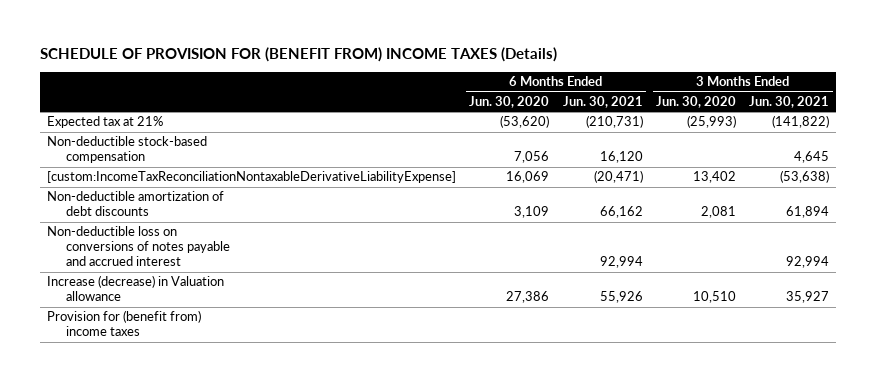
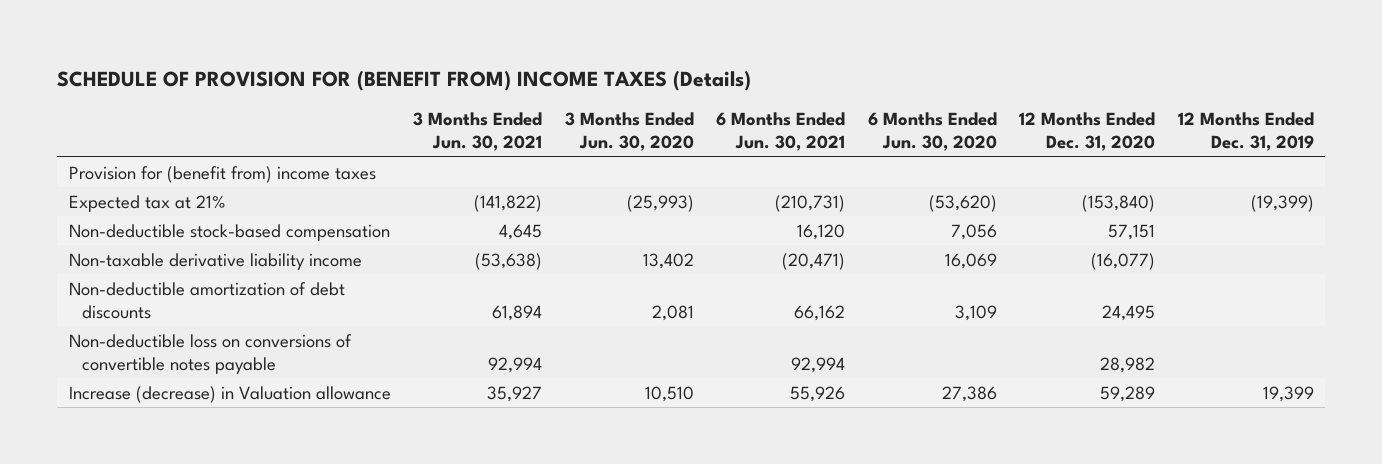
none -> [1019,112,1156,152] 12 Months Ended Dec. 31, 2020
none -> [1177,112,1314,152] 12 Months Ended Dec. 31, 2019
[46,310,201,337] Provision for (benefit from) income taxes -> [68,165,376,183] Provision for (benefit from) income taxes
[46,171,456,184] [custom:IncomeTaxReconciliationNontaxableDerivativeLiabilityExpense] -> [68,252,362,270] Non-taxable derivative liability income
[46,226,230,267] Non-deductible loss on conversions of notes payable and accrued interest -> [68,333,352,374] Non-deductible loss on conversions of convertible notes payable

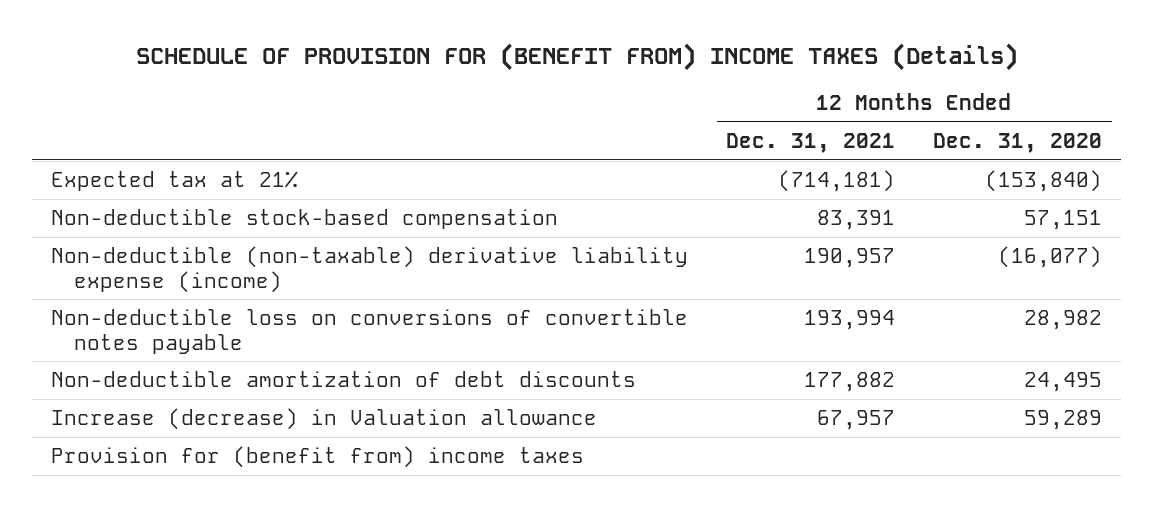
[413,112,543,152] 3 Months Ended Jun. 30, 2021 -> none
[564,112,694,152] 3 Months Ended Jun. 30, 2020 -> none
[716,112,846,152] 6 Months Ended Jun. 30, 2021 -> none
[867,112,997,152] 6 Months Ended Jun. 30, 2020 -> none
[1177,112,1314,152] 12 Months Ended Dec. 31, 2019 -> none
none -> [726,133,896,154] Dec. 31, 2021
[68,252,362,270] Non-taxable derivative liability income -> [50,246,688,293] Non-deductible (non-taxable) derivative liability expense (income)
[68,281,345,319] Non-deductible amortization of debt discounts -> [50,371,636,388] Non-deductible amortization of debt discounts
[68,165,376,183] Provision for (benefit from) income taxes -> [50,446,584,469] Provision for (benefit from) income taxes

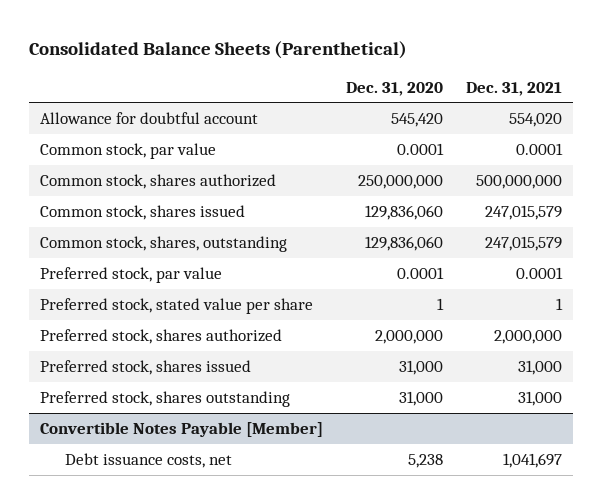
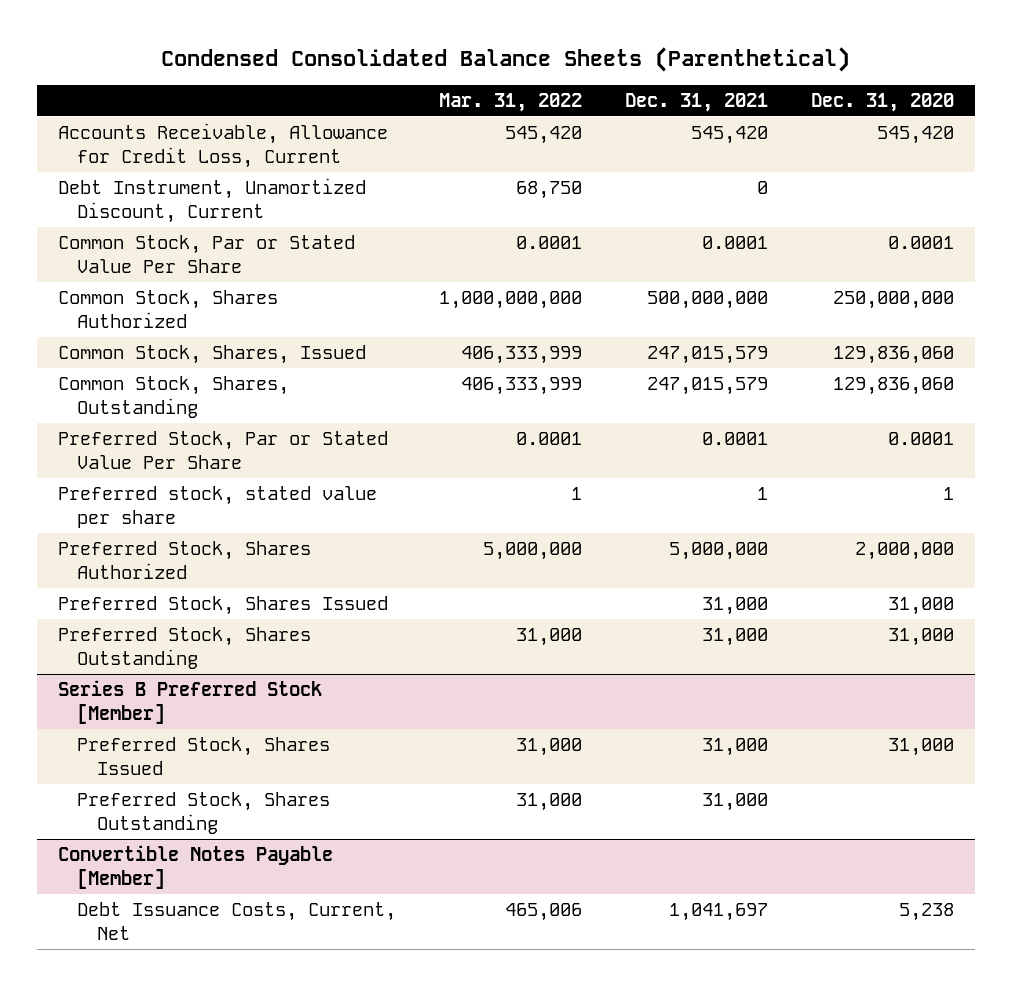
[29,40,408,59] Consolidated Balance Sheets (Parenthetical) -> [160,47,850,73] Condensed Consolidated Balance Sheets (Parenthetical)
none -> [439,93,583,113] Mar. 31, 2022
[40,112,259,125] Allowance for doubtful account -> [57,123,388,169] Accounts Receivable, Allowance for Credit Loss, Current
[508,113,562,128] 554,020 -> [691,126,769,145] 545,420
none -> [57,178,366,224] Debt Instrument, Unamortized Discount, Current
[40,143,217,160] Common stock, par value -> [57,235,355,274] Common Stock, Par or Stated Value Per Share
[40,174,277,190] Common stock, shares authorized -> [57,290,278,329] Common Stock, Shares Authorized
[40,205,246,221] Common stock, shares issued -> [57,345,366,365] Common Stock, Shares, Issued
[40,236,288,253] Common stock, shares, outstanding -> [57,376,289,419] Common Stock, Shares, Outstanding
[40,267,223,284] Preferred stock, par value -> [57,431,388,470] Preferred Stock, Par or Stated Value Per Share
[40,329,283,345] Preferred stock, shares authorized -> [57,541,311,580] Preferred Stock, Shares Authorized
[493,330,562,345] 2,000,000 -> [669,542,769,561] 5,000,000
[40,360,252,376] Preferred stock, shares issued -> [57,596,388,616] Preferred Stock, Shares Issued
[40,391,291,408] Preferred stock, shares outstanding -> [57,627,311,670] Preferred Stock, Shares Outstanding
none -> [57,680,322,725] Series B Preferred Stock [Member]
none -> [77,737,331,776] Preferred Stock, Shares Issued
none -> [77,792,331,835] Preferred Stock, Shares Outstanding
[64,453,232,469] Debt issuance costs, net -> [77,902,397,941] Debt Issuance Costs, Current, Net

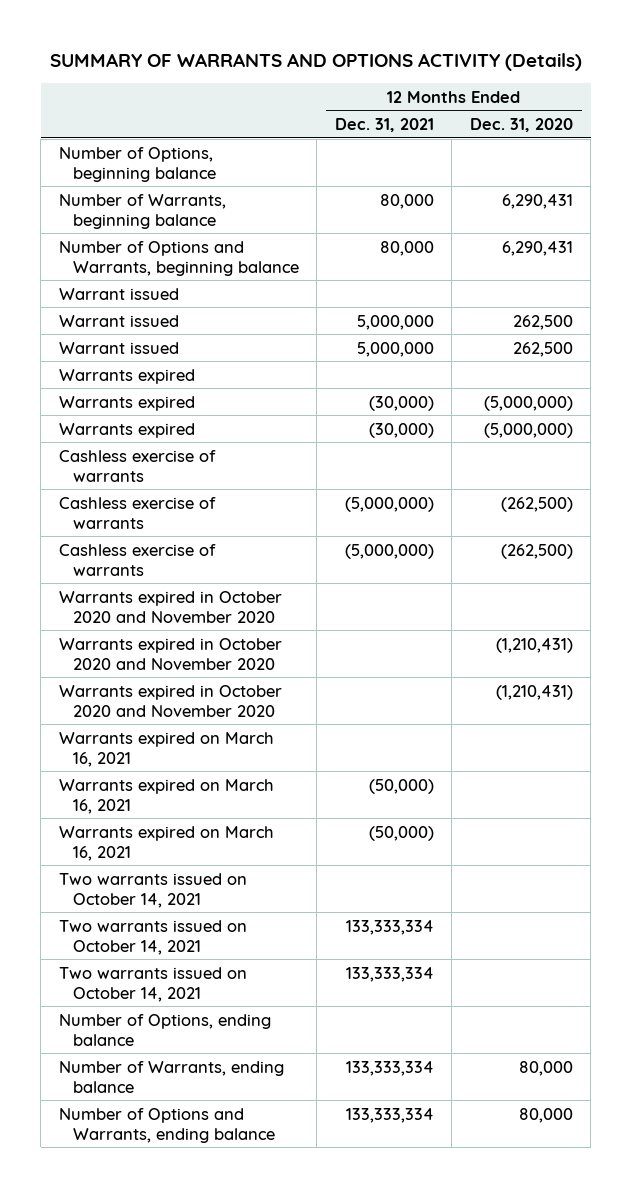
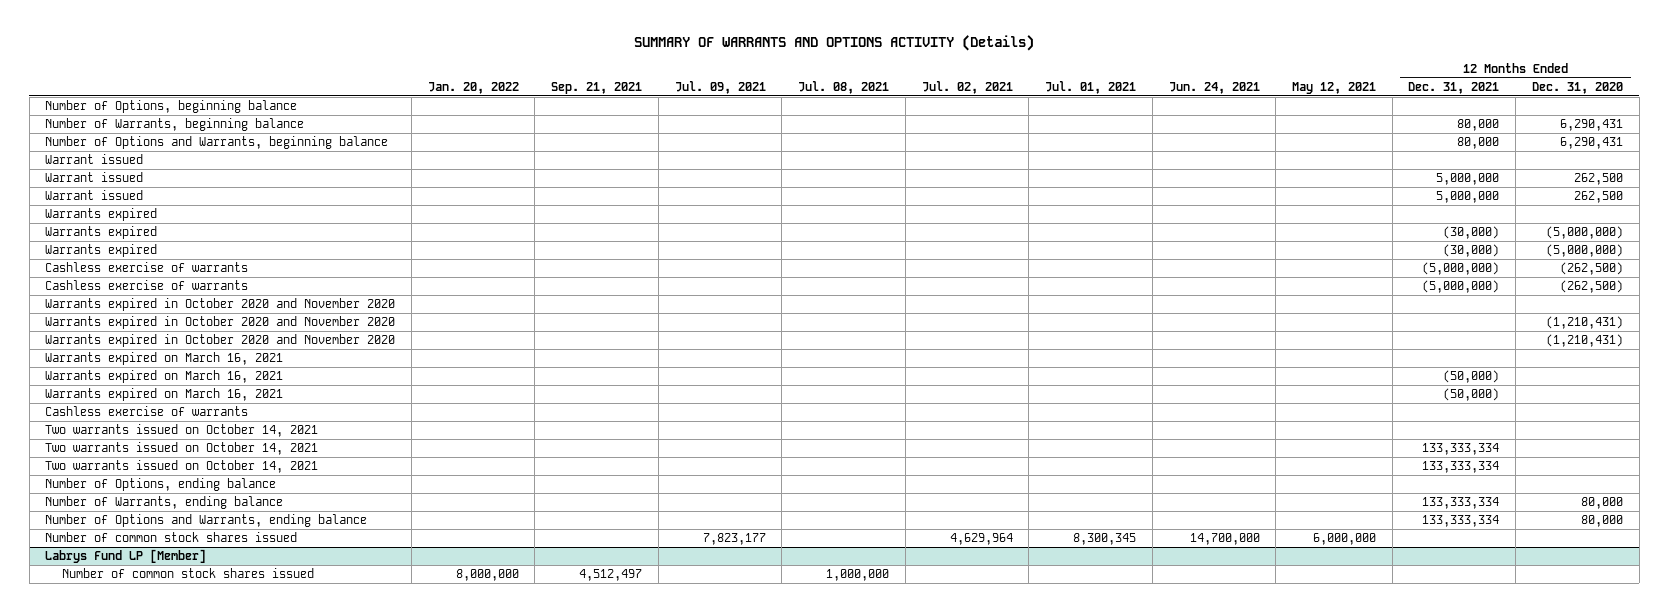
none -> [427,81,519,94] Jan. 20, 2022
none -> [551,81,643,94] Sep. 21, 2021
none -> [674,80,766,94] Jul. 09, 2021
none -> [798,80,890,94] Jul. 08, 2021
none -> [921,80,1013,94] Jul. 02, 2021
none -> [1045,80,1137,94] Jul. 01, 2021
none -> [1168,81,1260,94] Jun. 24, 2021
none -> [1291,81,1376,94] May 12, 2021
[58,449,216,482] Cashless exercise of warrants -> [45,406,249,417] Cashless exercise of warrants
none -> [45,532,298,543] Number of common stock shares issued
none -> [45,549,207,564] Labrys Fund LP [Member]
none -> [62,568,315,579] Number of common stock shares issued

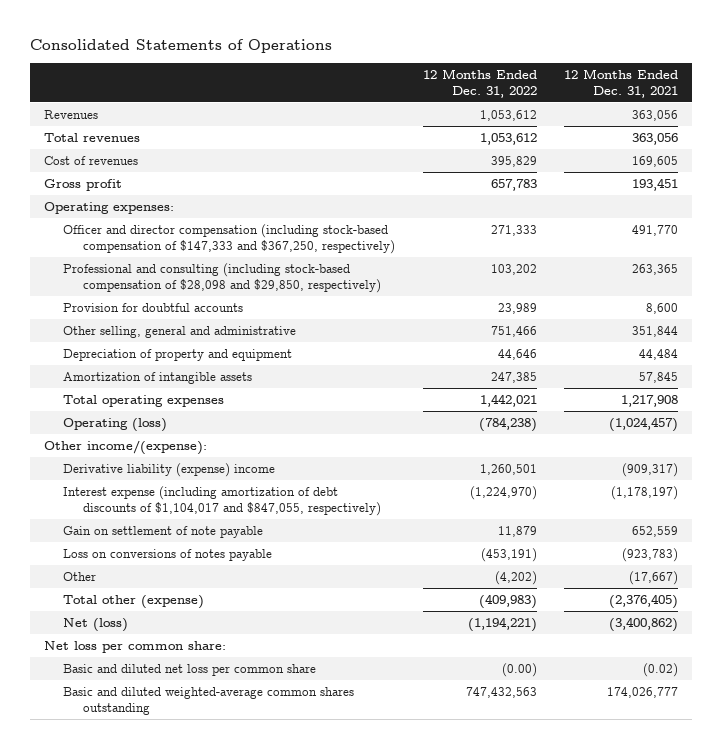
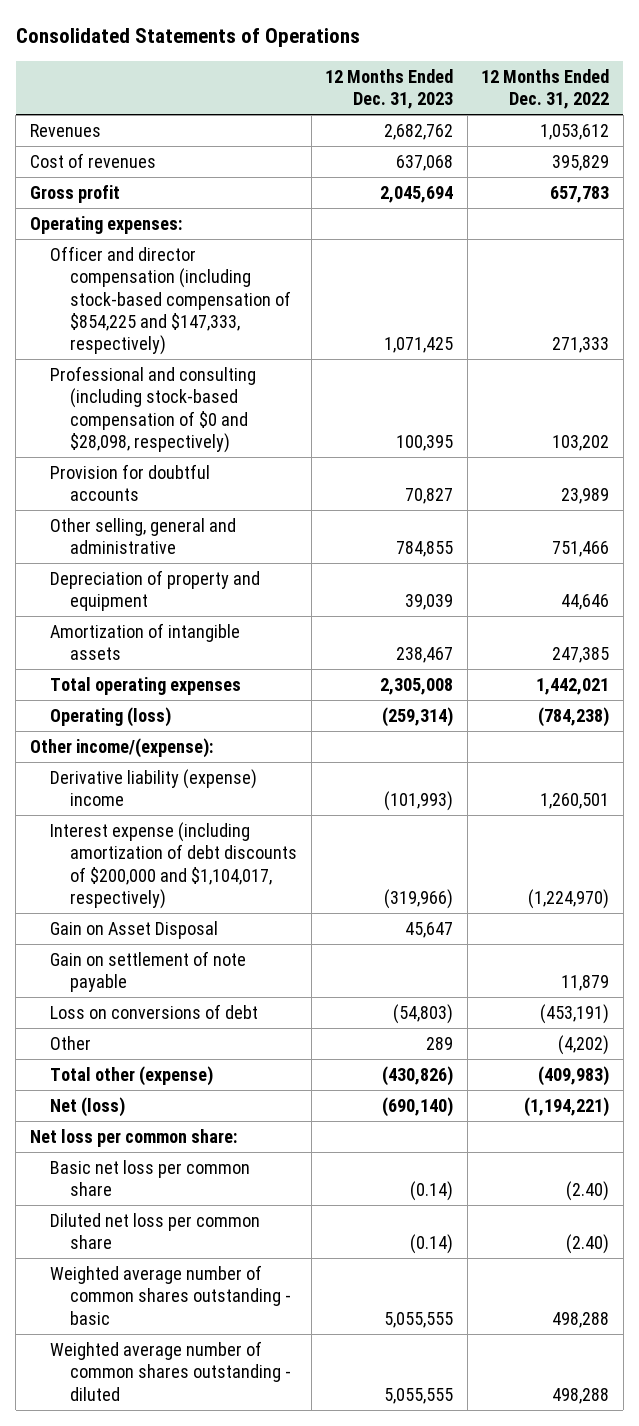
[564,68,679,98] 12 Months Ended Dec. 31, 2021 -> none
none -> [325,68,454,110] 12 Months Ended Dec. 31, 2023
[43,133,140,143] Total revenues -> none
[63,224,396,254] Officer and director compensation (including stock-based compensation of $147,333 and $367,250, respectively) -> [50,245,292,356] Officer and director compensation (including stock-based compensation of $854,225 and $147,333, respectively)
[63,263,382,293] Professional and consulting (including stock-based compensation of $28,098 and $29,850, respectively) -> [50,365,257,453] Professional and consulting (including stock-based compensation of $0 and $28,098, respectively)
[63,486,382,516] Interest expense (including amortization of debt discounts of $1,104,017 and $847,055, respectively) -> [50,821,298,909] Interest expense (including amortization of debt discounts of $200,000 and $1,104,017, respectively)
none -> [50,920,219,939] Gain on Asset Disposal
[63,549,273,562] Loss on conversions of notes payable -> [50,1003,259,1019] Loss on conversions of debt
[63,664,317,677] Basic and diluted net loss per common share -> [50,1159,251,1197] Basic net loss per common share
[501,663,537,678] (0.00) -> [566,1181,610,1202] (2.40)
none -> [50,1212,261,1250] Diluted net loss per common share
[63,687,355,715] Basic and diluted weighted-average common shares outstanding -> [50,1264,292,1325] Weighted average number of common shares outstanding - basic
[465,687,537,699] 747,432,563 -> [552,1311,610,1328] 498,288
none -> [50,1340,292,1401] Weighted average number of common shares outstanding - diluted

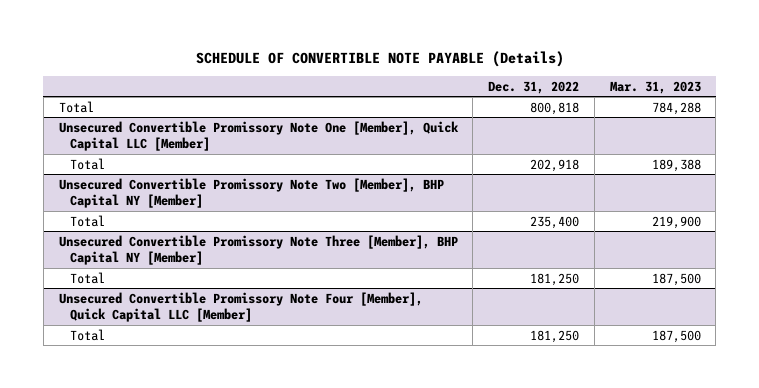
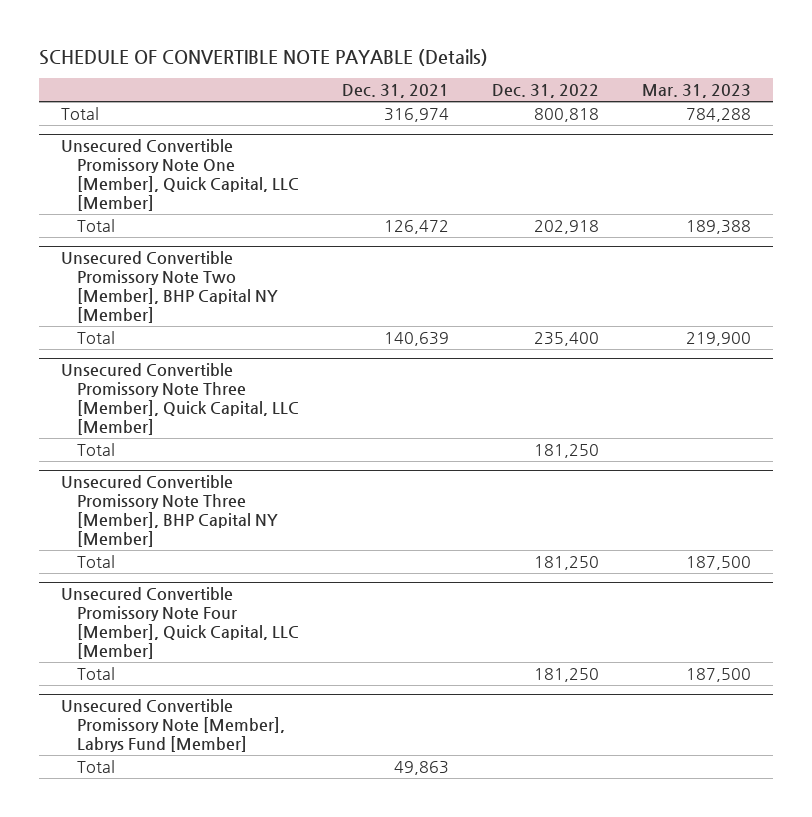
none -> [341,84,449,99] Dec. 31, 2021
[58,120,459,151] Unsecured Convertible Promissory Note One [Member], Quick Capital LLC [Member] -> [60,139,299,212] Unsecured Convertible Promissory Note One [Member], Quick Capital, LLC [Member]
none -> [60,363,299,436] Unsecured Convertible Promissory Note Three [Member], Quick Capital, LLC [Member]
none -> [76,442,115,456] Total
[58,291,423,322] Unsecured Convertible Promissory Note Four [Member], Quick Capital LLC [Member] -> [60,587,299,660] Unsecured Convertible Promissory Note Four [Member], Quick Capital, LLC [Member]
none -> [60,699,285,753] Unsecured Convertible Promissory Note [Member], Labrys Fund [Member]
none -> [76,759,115,773] Total

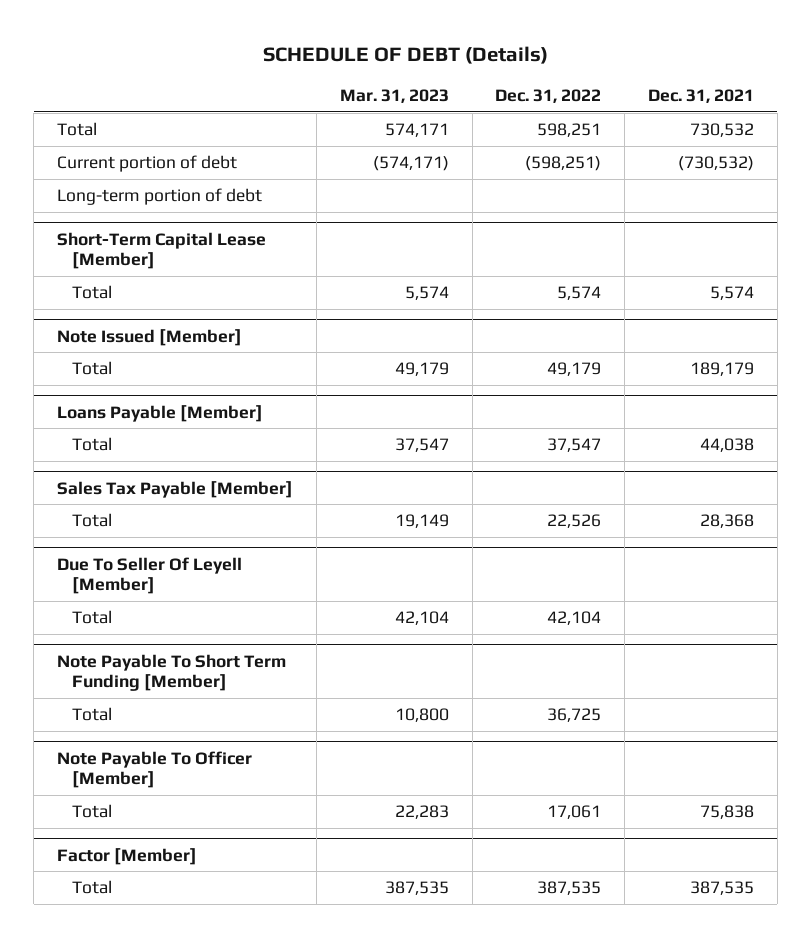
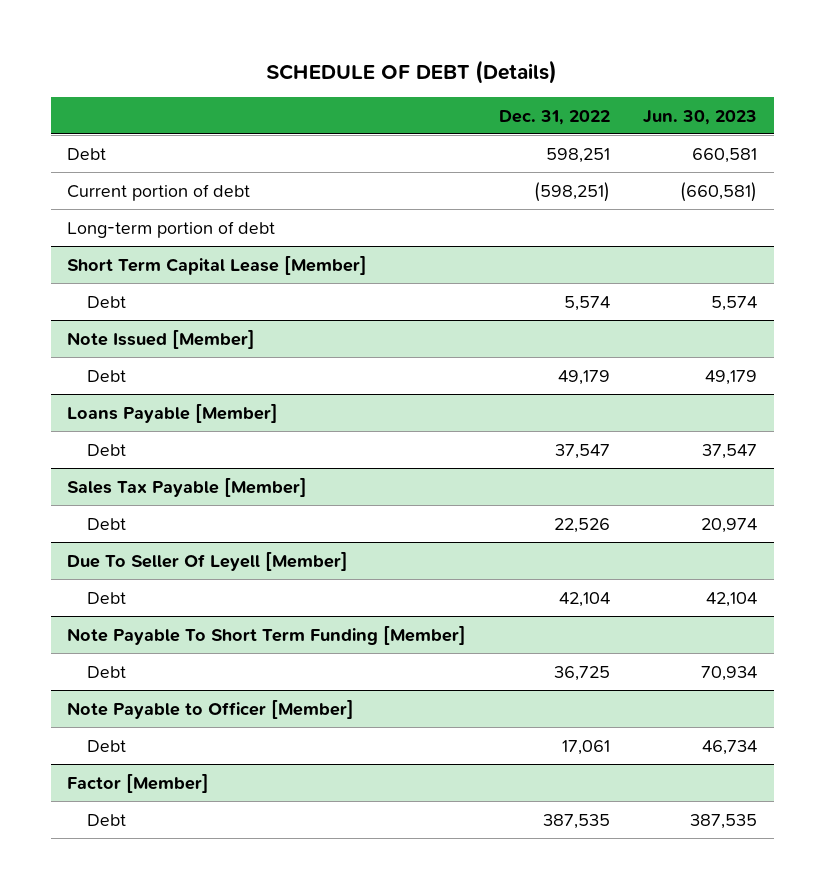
[339,88,449,103] Mar. 31, 2023 -> none
[648,88,755,103] Dec. 31, 2021 -> none
none -> [643,109,758,125] Jun. 30, 2023
[56,122,97,137] Total -> [67,147,107,160] Debt
[56,231,266,270] Short-Term Capital Lease [Member] -> [67,255,368,275] Short Term Capital Lease [Member]
[72,285,113,300] Total -> [86,295,126,308] Debt
[72,361,113,376] Total -> [86,369,126,382] Debt
[72,437,113,452] Total -> [86,443,126,456] Debt
[72,513,113,528] Total -> [86,517,126,530] Debt
[72,610,113,625] Total -> [86,591,126,604] Debt
[72,707,113,722] Total -> [86,665,126,678] Debt
[56,750,252,789] Note Payable To Officer [Member] -> [67,699,355,719] Note Payable to Officer [Member]
[72,804,113,819] Total -> [86,739,126,752] Debt
[72,880,113,895] Total -> [86,813,126,826] Debt

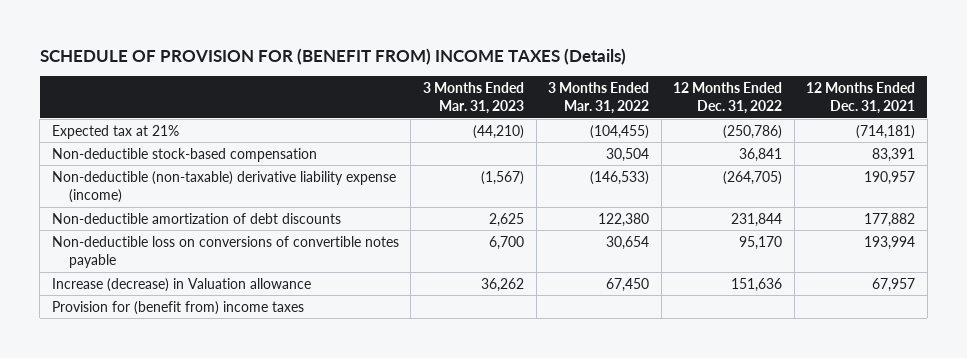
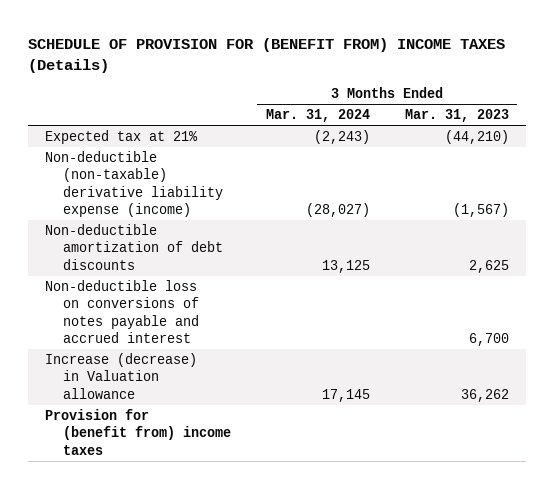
[548,81,650,115] 3 Months Ended Mar. 31, 2022 -> none
[673,81,783,115] 12 Months Ended Dec. 31, 2022 -> none
[806,81,916,115] 12 Months Ended Dec. 31, 2021 -> none
none -> [265,109,370,123] Mar. 31, 2024
[51,147,317,162] Non-deductible stock-based compensation -> none
[51,235,399,269] Non-deductible loss on conversions of convertible notes payable -> [45,279,199,344] Non-deductible loss on conversions of notes payable and accrued interest

